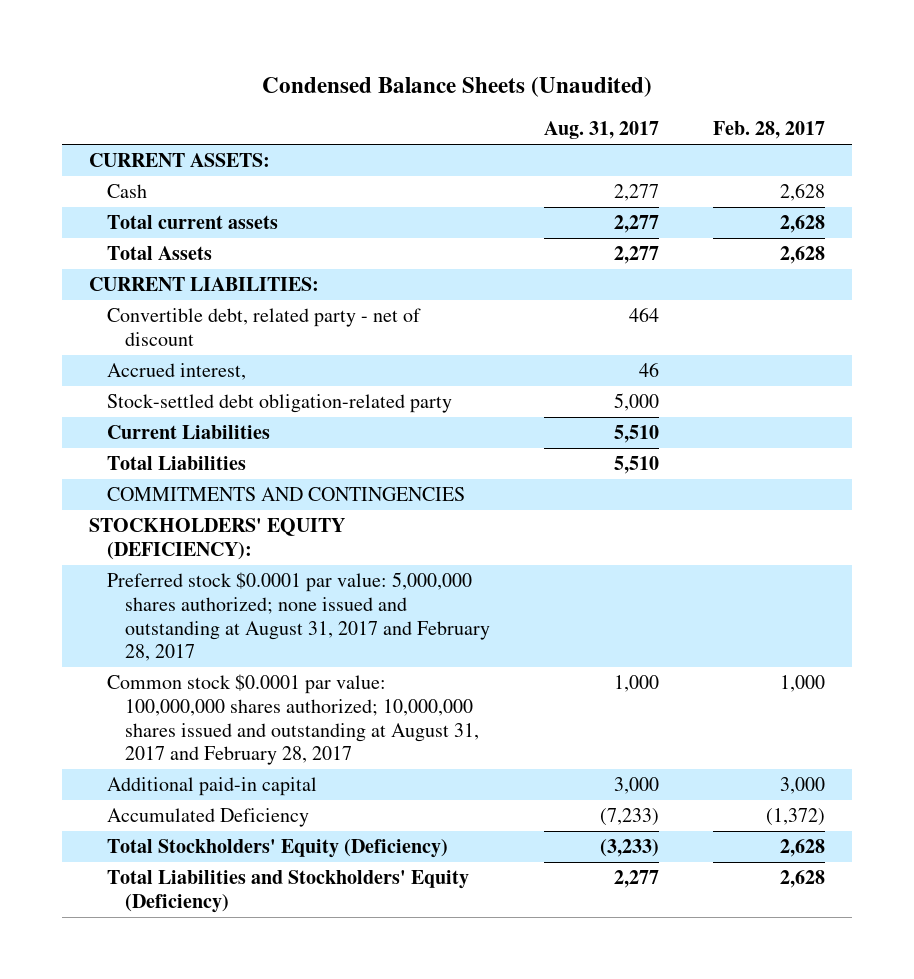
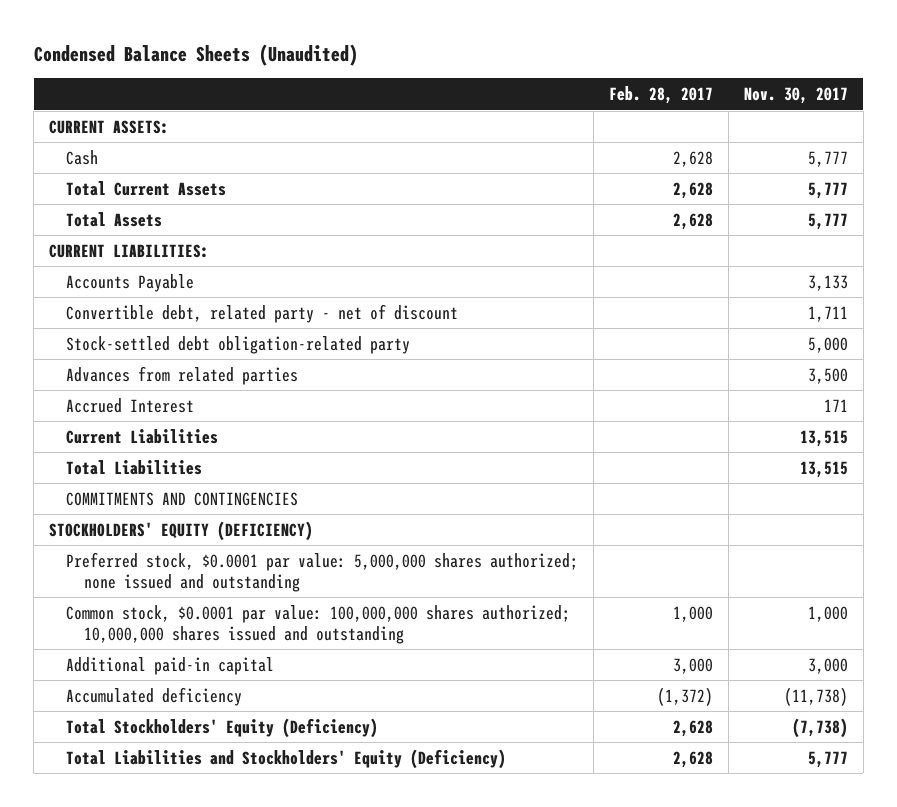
[543,121,659,140] Aug. 31, 2017 -> none
none -> [743,87,848,105] Nov. 30, 2017
[107,215,279,230] Total current assets -> [66,180,227,196] Total Current Assets
none -> [66,273,195,292] Accounts Payable
[107,363,247,381] Accrued interest, -> none
none -> [66,365,299,385] Advances from related parties
none -> [66,397,195,413] Accrued Interest
[89,518,346,560] STOCKHOLDERS' EQUITY (DEFICIENCY): -> [49,520,314,541] STOCKHOLDERS' EQUITY (DEFICIENCY)
[107,572,491,662] Preferred stock $0.0001 par value: 5,000,000 shares authorized; none issued and outstanding at August 31, 2017 and February 28, 2017 -> [66,551,579,592] Preferred stock, $0.0001 par value: 5,000,000 shares authorized; none issued and outstanding
[107,674,480,766] Common stock $0.0001 par value: 100,000,000 shares authorized; 10,000,000 shares issued and outstanding at August 31, 2017 and February 28, 2017 -> [66,604,571,644] Common stock, $0.0001 par value: 100,000,000 shares authorized; 10,000,000 shares issued and outstanding
[107,808,310,828] Accumulated Deficiency -> [66,686,243,706] Accumulated deficiency

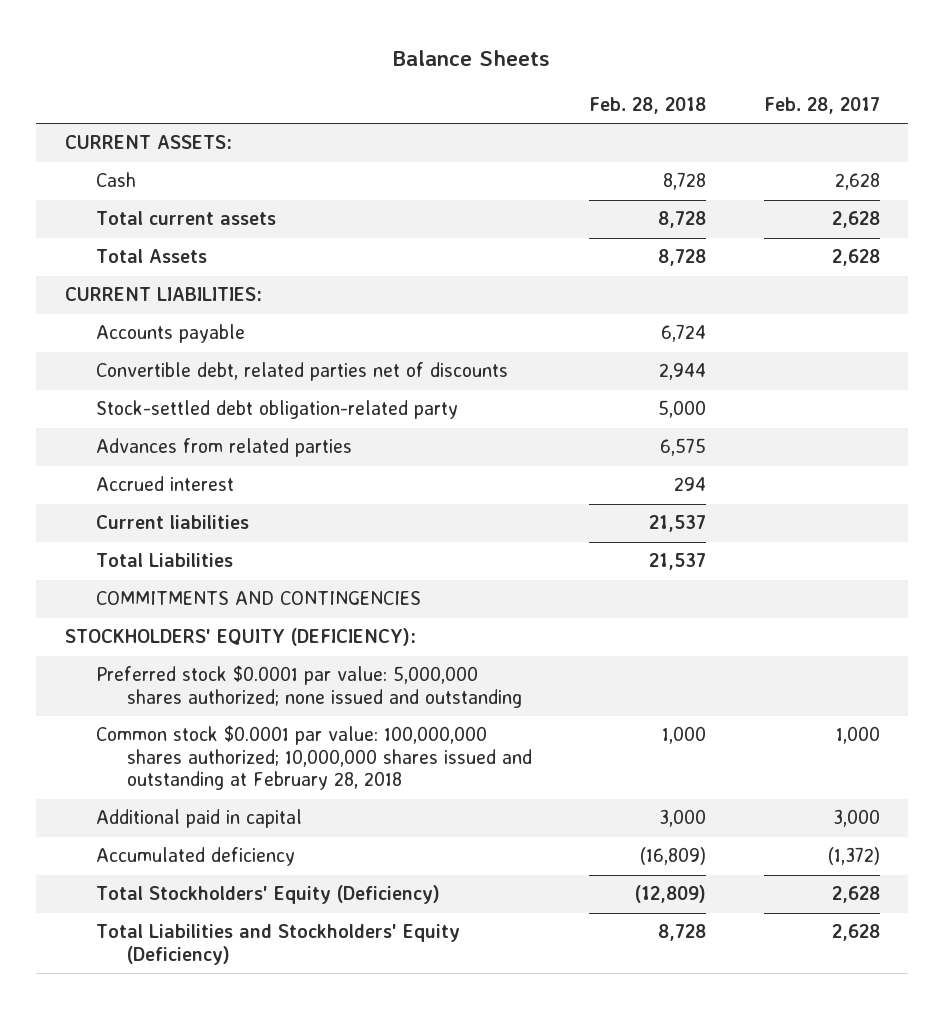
[33,43,358,66] Condensed Balance Sheets (Unaudited) -> [393,50,551,67] Balance Sheets
[743,87,848,105] Nov. 30, 2017 -> none
none -> [589,96,707,114] Feb. 28, 2018
[66,180,227,196] Total Current Assets -> [95,211,276,226] Total current assets
[66,273,195,292] Accounts Payable -> [95,324,245,344] Accounts payable
[66,303,459,323] Convertible debt, related party - net of discount -> [95,362,508,382] Convertible debt, related parties net of discounts
[66,397,195,413] Accrued Interest -> [95,476,234,492] Accrued interest
[66,428,219,444] Current Liabilities -> [95,515,249,530] Current liabilities
[49,520,314,541] STOCKHOLDERS' EQUITY (DEFICIENCY) -> [64,628,416,647] STOCKHOLDERS' EQUITY (DEFICIENCY):
[66,551,579,592] Preferred stock, $0.0001 par value: 5,000,000 shares authorized; none issued and outstanding -> [95,665,522,708] Preferred stock $0.0001 par value: 5,000,000 shares authorized; none issued and outstanding
[66,604,571,644] Common stock, $0.0001 par value: 100,000,000 shares authorized; 10,000,000 shares issued and outstanding -> [95,725,532,791] Common stock $0.0001 par value: 100,000,000 shares authorized; 10,000,000 shares issued and outstanding at February 28, 2018
[66,656,275,675] Additional paid-in capital -> [95,809,302,829] Additional paid in capital

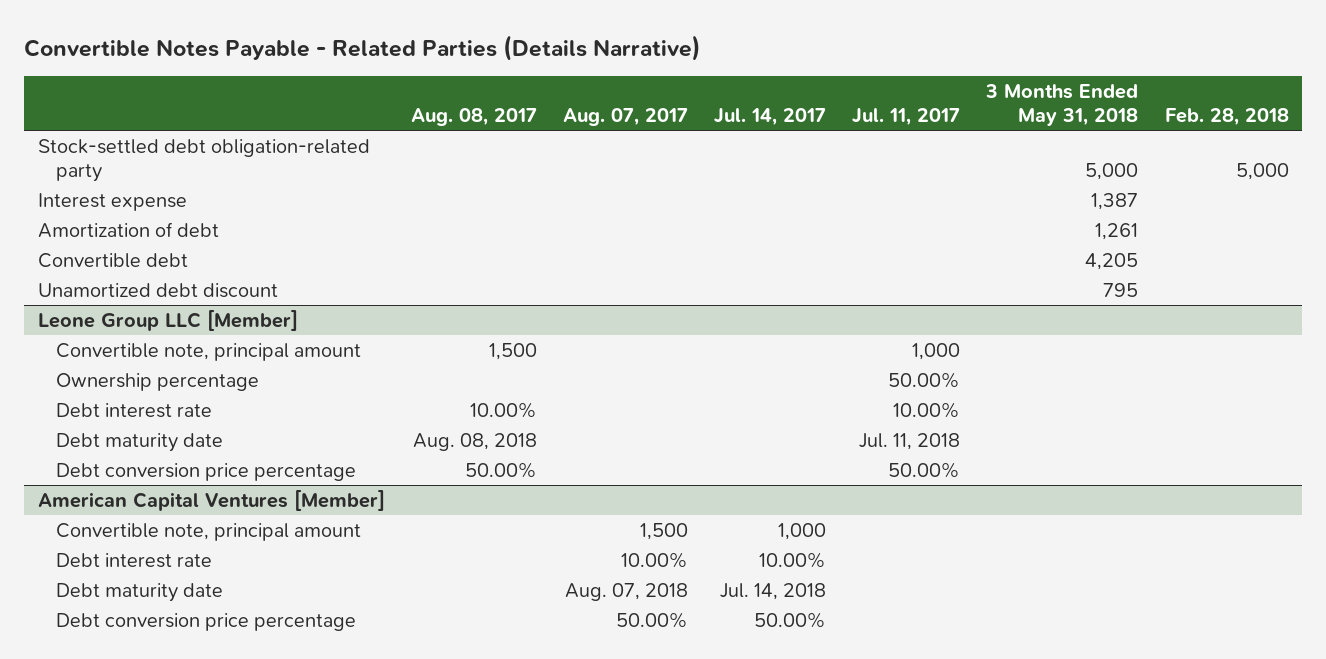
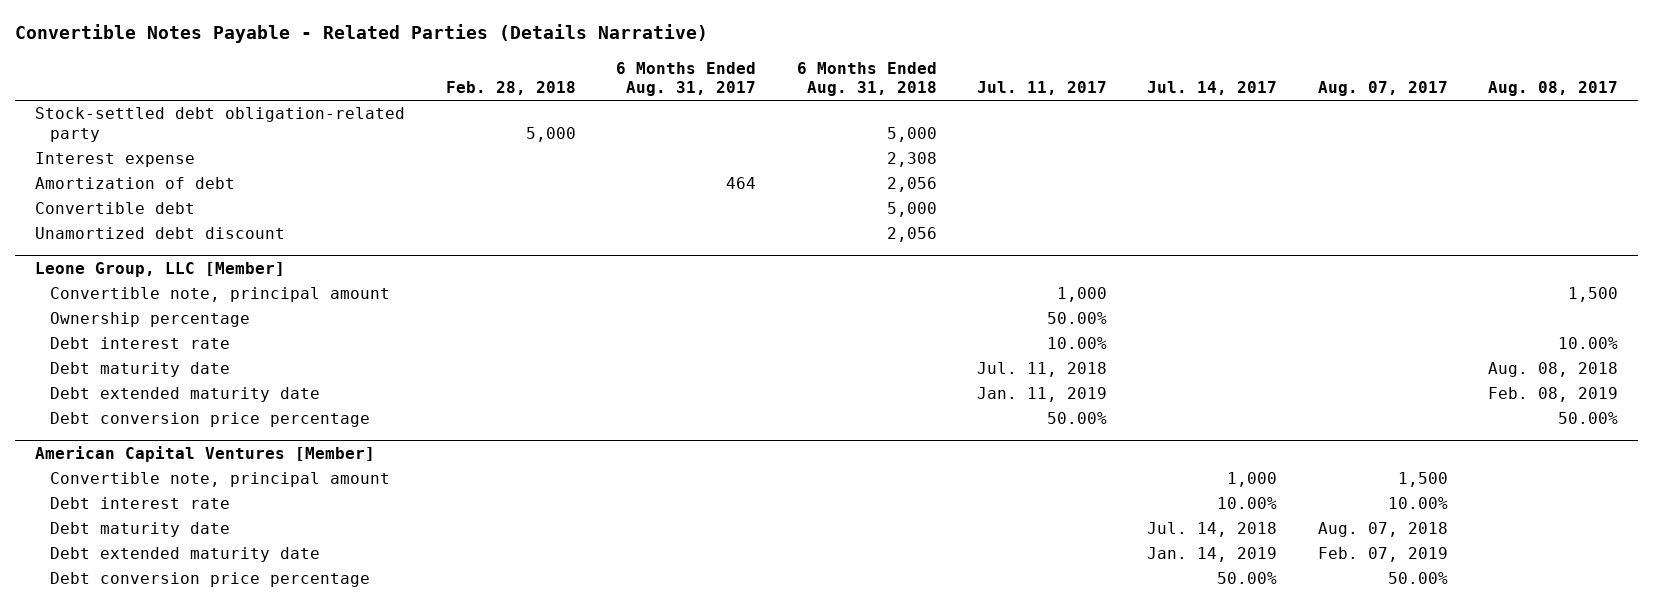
[985,83,1139,126] 3 Months Ended May 31, 2018 -> none
none -> [616,61,757,97] 6 Months Ended Aug. 31, 2017
none -> [796,61,937,97] 6 Months Ended Aug. 31, 2018
[37,309,298,331] Leone Group LLC [Member] -> [35,262,286,278] Leone Group, LLC [Member]
none -> [50,387,321,403] Debt extended maturity date
none -> [50,547,321,563] Debt extended maturity date

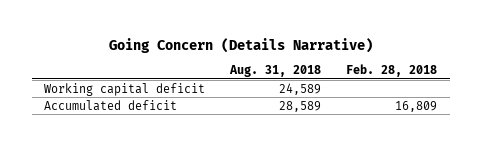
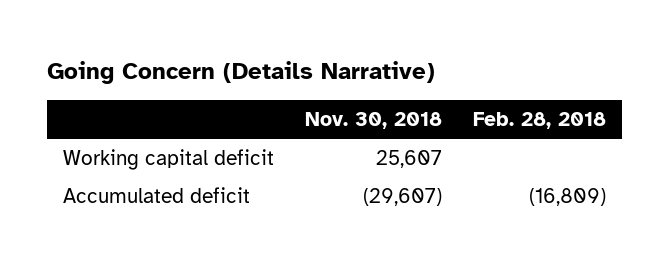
[229,65,322,78] Aug. 31, 2018 -> none
none -> [304,111,442,129] Nov. 30, 2018
[395,100,438,112] 16,809 -> [529,188,607,207] (16,809)

